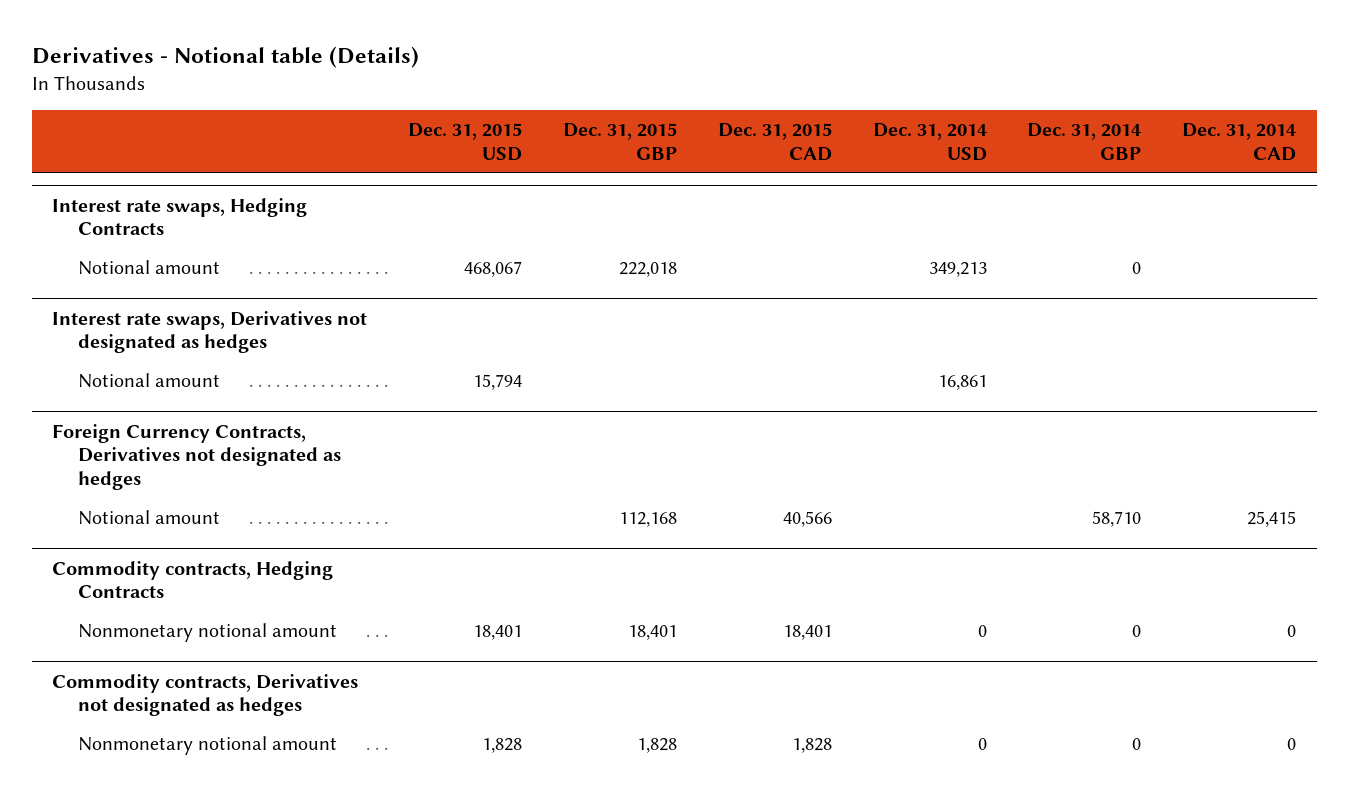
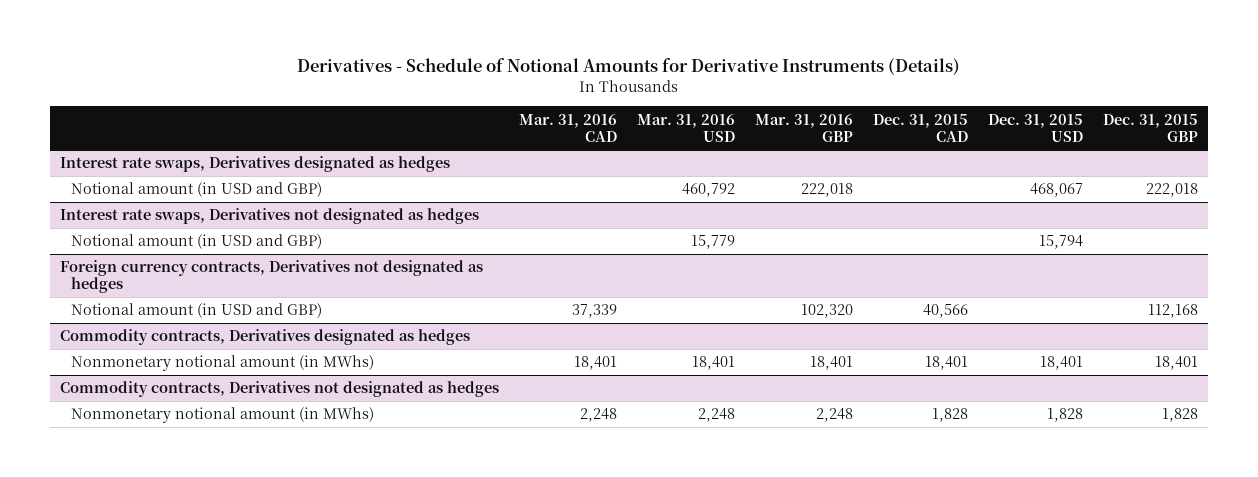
[31,45,419,68] Derivatives - Notional table (Details) -> [296,58,960,76] Derivatives - Schedule of Notional Amounts for Derivative Instruments (Details)
[872,123,987,161] Dec. 31, 2014 USD -> none
[1027,123,1142,160] Dec. 31, 2014 GBP -> none
[1182,123,1297,161] Dec. 31, 2014 CAD -> none
none -> [518,113,617,142] Mar. 31, 2016 CAD
none -> [636,113,735,142] Mar. 31, 2016 USD
none -> [754,113,853,142] Mar. 31, 2016 GBP
[52,197,308,236] Interest rate swaps, Hedging Contracts -> none
none -> [59,156,450,173] Interest rate swaps, Derivatives designated as hedges
[78,259,221,275] Notional amount -> [71,182,323,198] Notional amount (in USD and GBP)
[52,560,334,599] Commodity contracts, Hedging Contracts -> none
[78,372,221,388] Notional amount -> [71,234,323,250] Notional amount (in USD and GBP)
[52,423,342,490] Foreign Currency Contracts, Derivatives not designated as hedges -> [59,260,483,294] Foreign currency contracts, Derivatives not designated as hedges
[78,509,221,525] Notional amount -> [71,303,323,319] Notional amount (in USD and GBP)
none -> [59,329,470,346] Commodity contracts, Derivatives designated as hedges
[78,622,338,642] Nonmonetary notional amount -> [71,355,375,372] Nonmonetary notional amount (in MWhs)
[78,735,338,755] Nonmonetary notional amount -> [71,407,375,424] Nonmonetary notional amount (in MWhs)

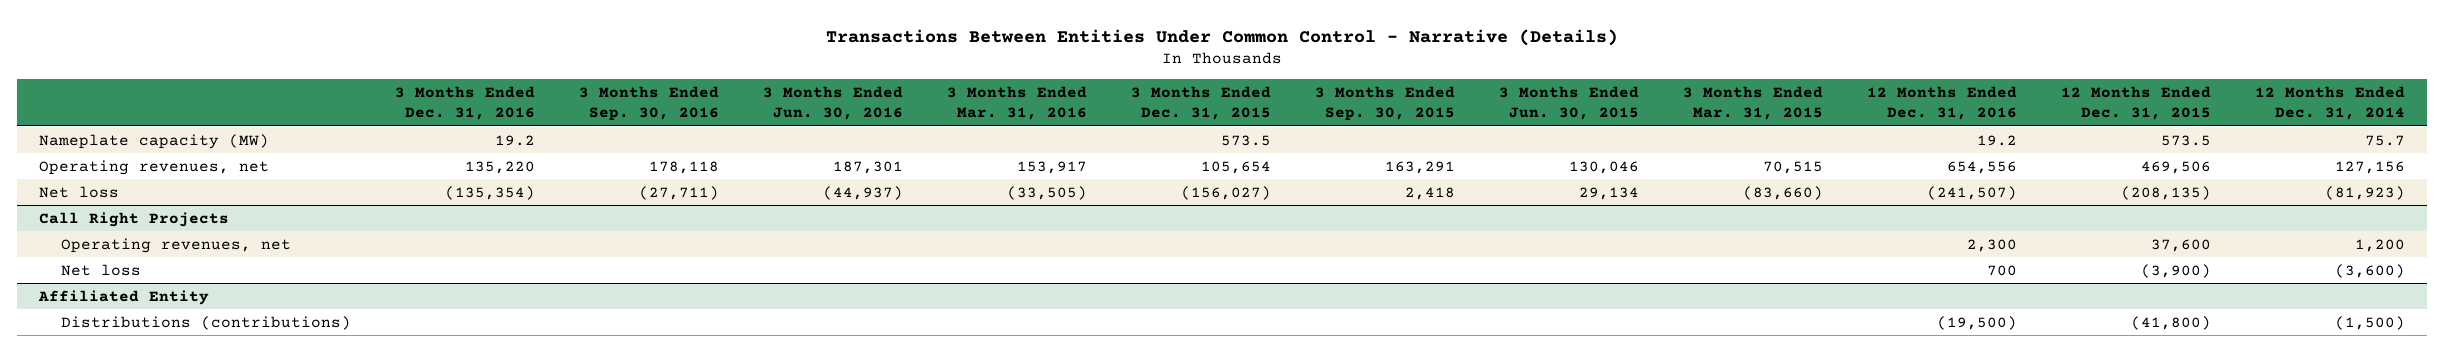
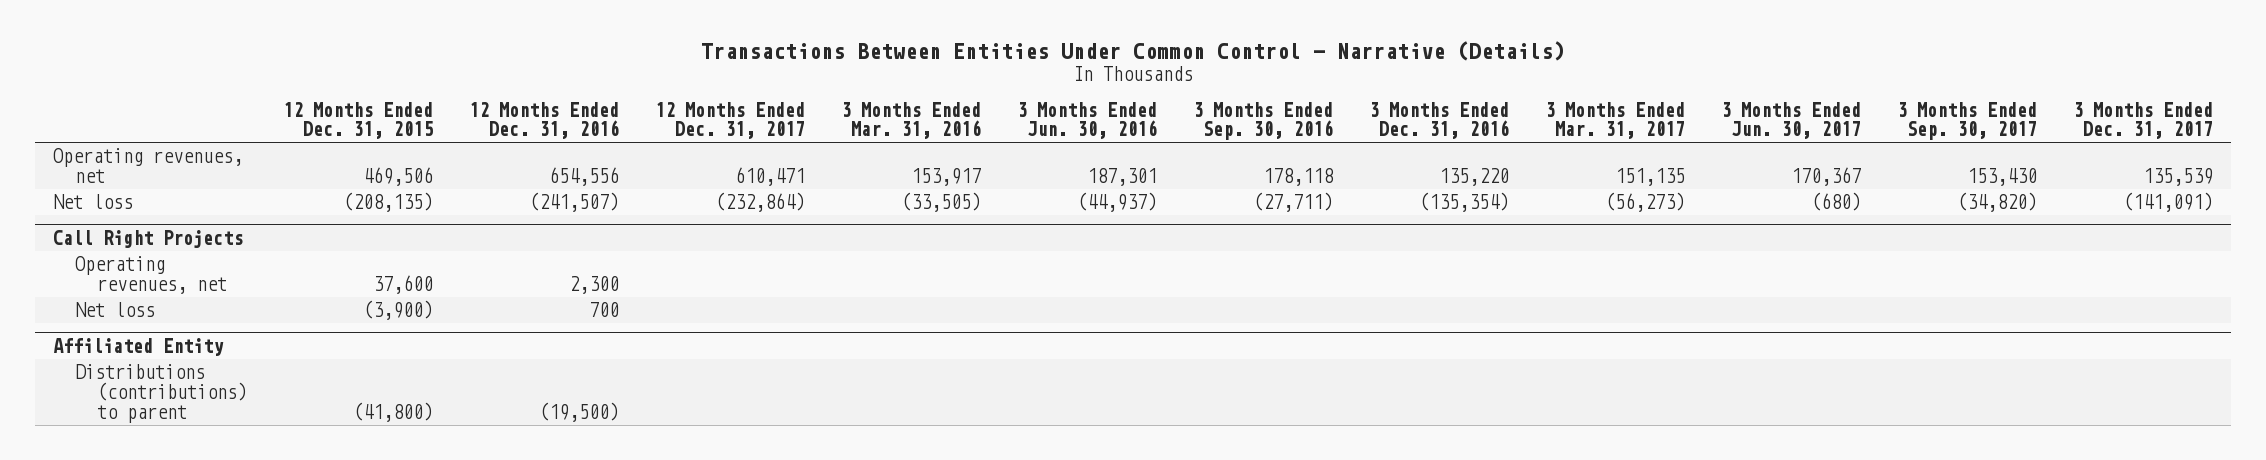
[1131,85,1272,121] 3 Months Ended Dec. 31, 2015 -> none
[1315,85,1456,122] 3 Months Ended Sep. 30, 2015 -> none
[1499,85,1640,121] 3 Months Ended Jun. 30, 2015 -> none
[1683,85,1824,121] 3 Months Ended Mar. 31, 2015 -> none
[2255,85,2406,121] 12 Months Ended Dec. 31, 2014 -> none
none -> [654,101,805,140] 12 Months Ended Dec. 31, 2017
none -> [1544,101,1685,140] 3 Months Ended Mar. 31, 2017
none -> [1720,101,1861,140] 3 Months Ended Jun. 30, 2017
none -> [1896,101,2037,141] 3 Months Ended Sep. 30, 2017
none -> [2072,101,2213,140] 3 Months Ended Dec. 31, 2017
[38,133,269,149] Nameplate capacity (MW) -> none
[61,315,352,330] Distributions (contributions) -> [74,364,247,424] Distributions (contributions) to parent

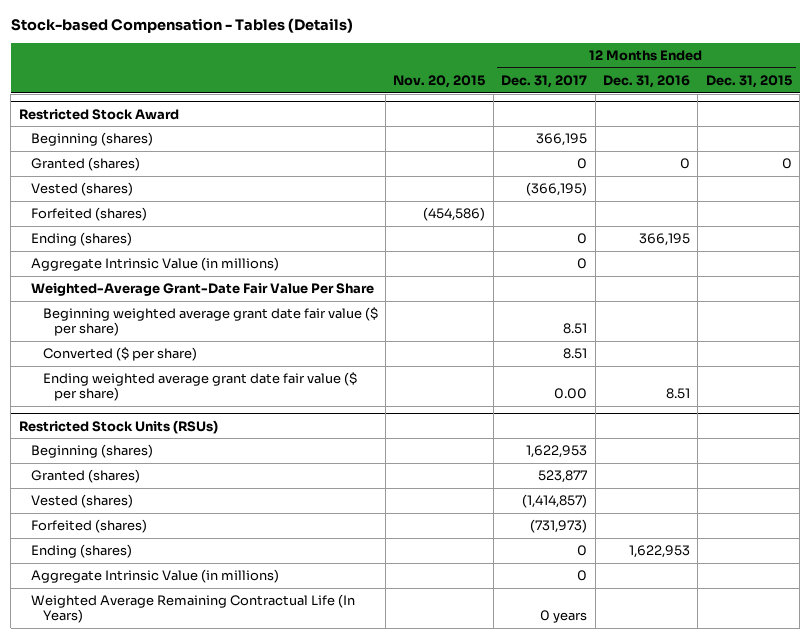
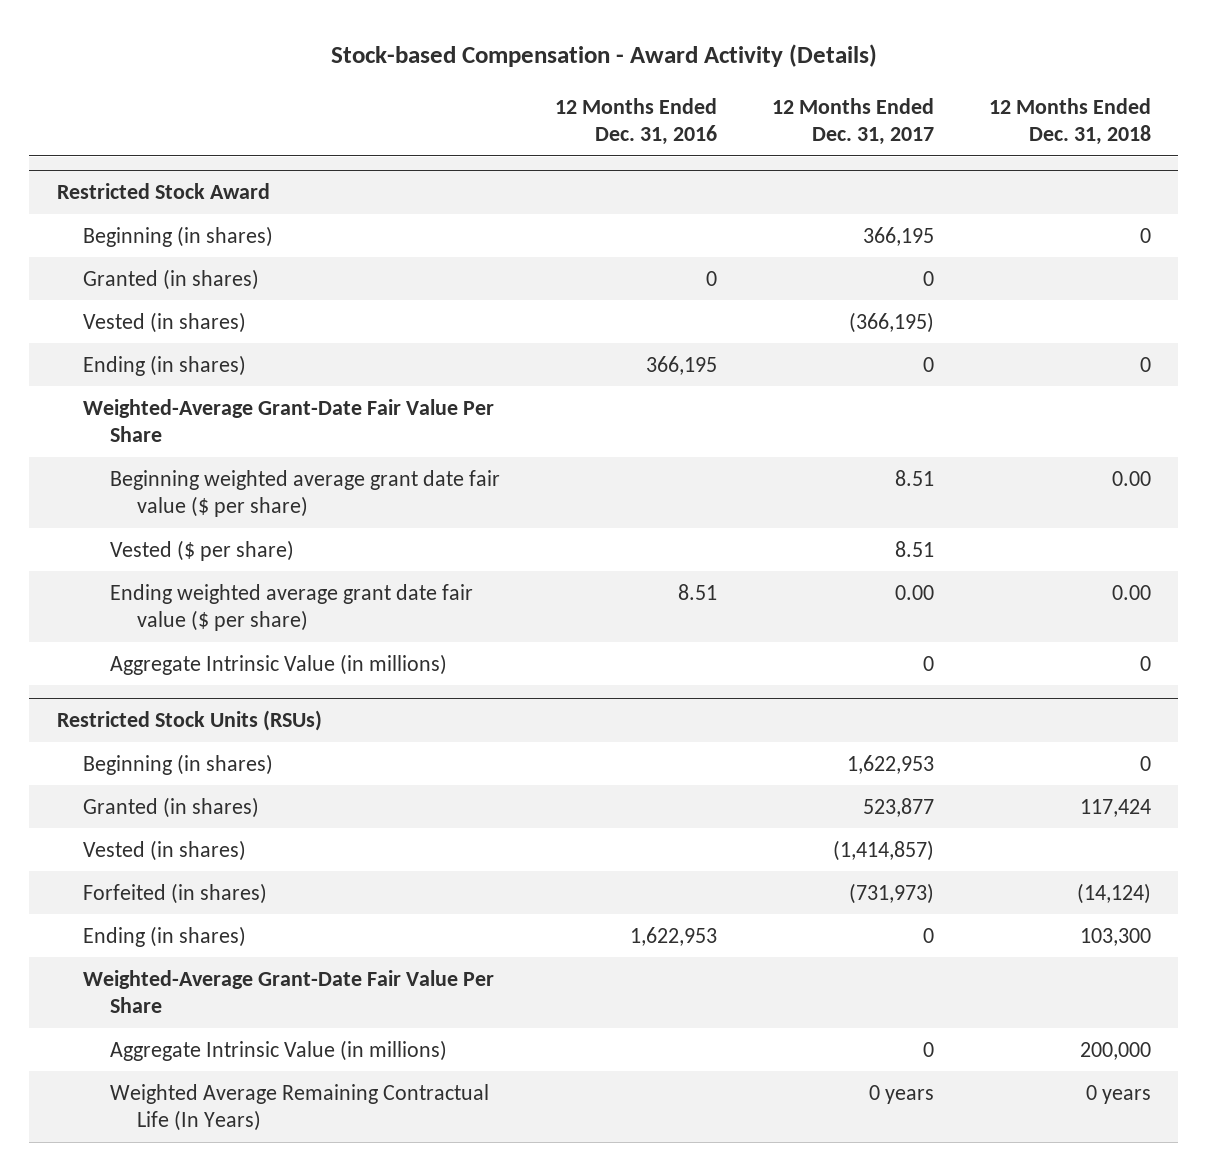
[10,18,353,34] Stock-based Compensation - Tables (Details) -> [330,44,877,68] Stock-based Compensation - Award Activity (Details)
[393,74,486,88] Nov. 20, 2015 -> none
[705,74,792,88] Dec. 31, 2015 -> none
none -> [988,97,1151,146] 12 Months Ended Dec. 31, 2018
[30,207,147,222] Forfeited (shares) -> none
[30,132,153,147] Beginning (shares) -> [83,225,274,247] Beginning (in shares)
[30,157,140,172] Granted (shares) -> [83,268,260,290] Granted (in shares)
[30,182,133,197] Vested (shares) -> [83,311,247,333] Vested (in shares)
[30,232,132,247] Ending (shares) -> [83,354,247,376] Ending (in shares)
[42,347,197,362] Converted ($ per share) -> [110,539,295,561] Vested ($ per share)
[30,257,279,272] Aggregate Intrinsic Value (in millions) -> [110,653,448,675] Aggregate Intrinsic Value (in millions)
[30,444,153,459] Beginning (shares) -> [83,753,274,775] Beginning (in shares)
[30,469,140,484] Granted (shares) -> [83,796,260,818] Granted (in shares)
[30,494,133,509] Vested (shares) -> [83,839,247,861] Vested (in shares)
[30,519,147,534] Forfeited (shares) -> [83,882,268,904] Forfeited (in shares)
[30,544,132,559] Ending (shares) -> [83,925,247,947] Ending (in shares)
none -> [83,969,495,1014] Weighted-Average Grant-Date Fair Value Per Share

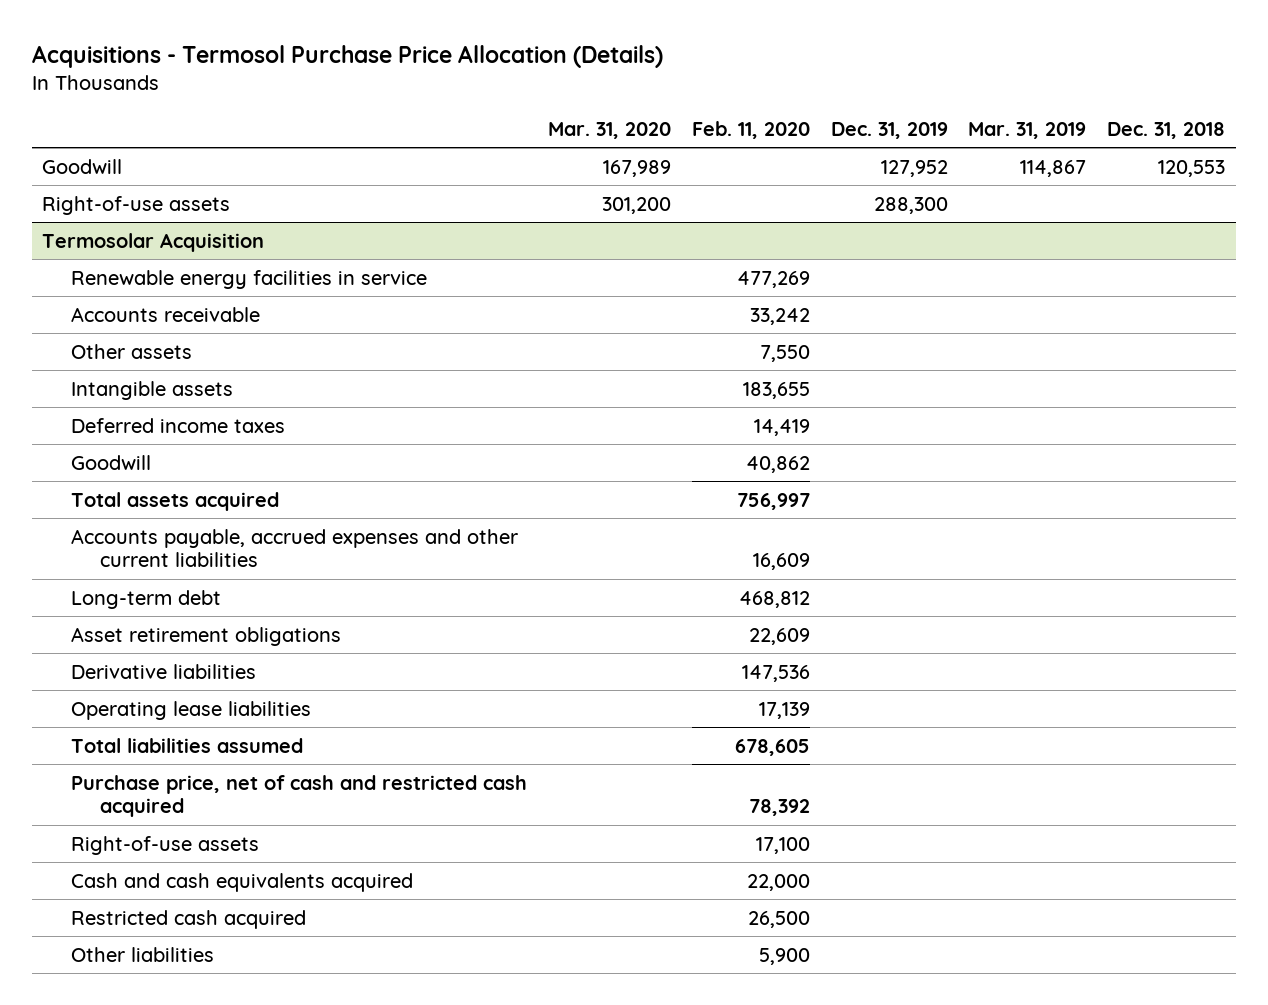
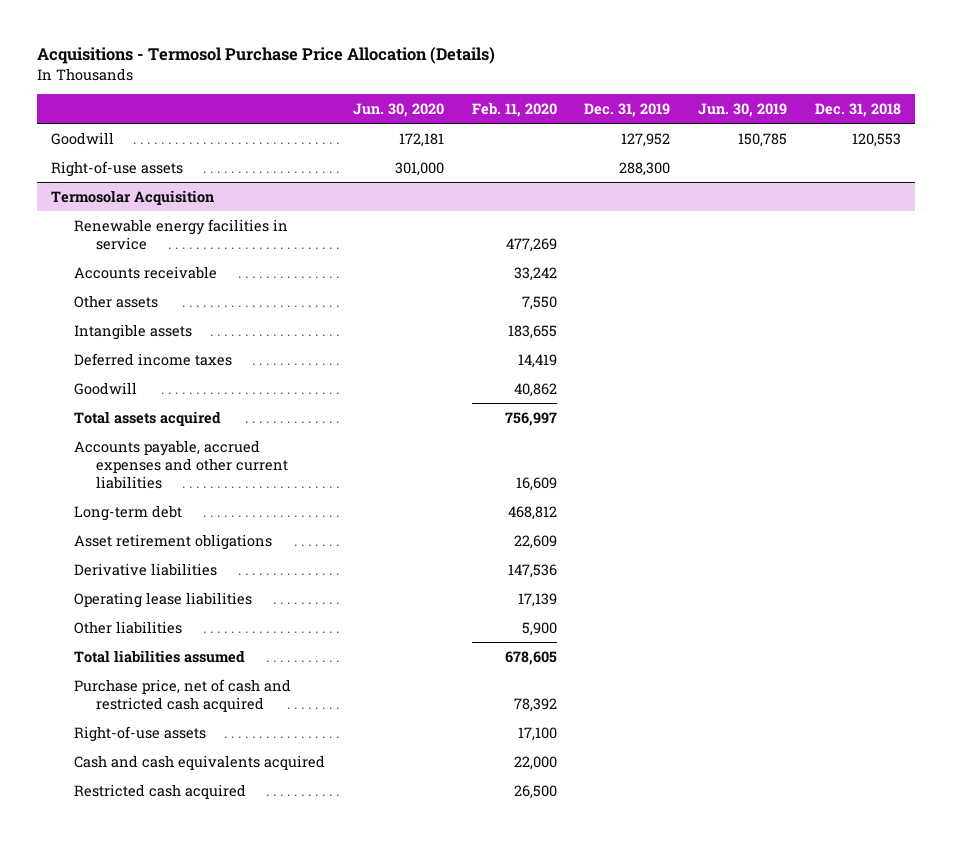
[547,121,671,139] Mar. 31, 2020 -> none
[968,121,1087,139] Mar. 31, 2019 -> none
none -> [352,102,444,117] Jun. 30, 2020
none -> [698,102,788,117] Jun. 30, 2019
[71,946,215,962] Other liabilities -> [73,620,182,634] Other liabilities

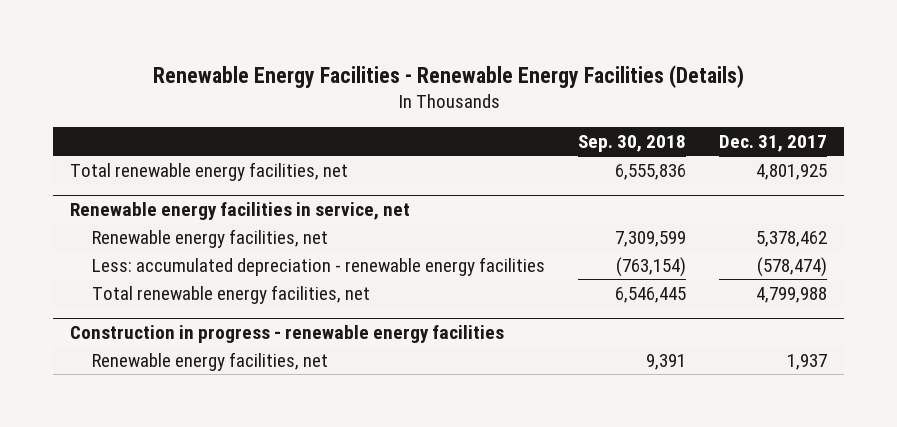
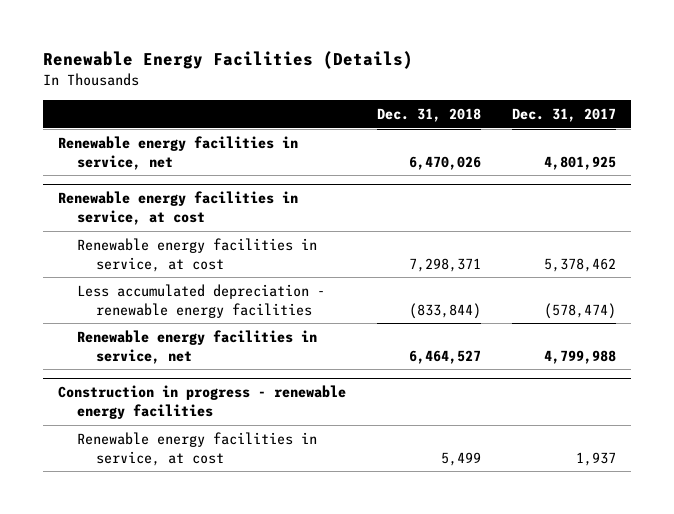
[152,64,744,88] Renewable Energy Facilities - Renewable Energy Facilities (Details) -> [42,51,413,70] Renewable Energy Facilities (Details)
[578,134,687,152] Sep. 30, 2018 -> none
none -> [376,107,481,122] Dec. 31, 2018
[69,161,348,181] Total renewable energy facilities, net -> [58,136,299,170] Renewable energy facilities in service, net
[69,201,410,220] Renewable energy facilities in service, net -> [58,191,299,225] Renewable energy facilities in service, at cost
[92,228,329,248] Renewable energy facilities, net -> [77,238,318,272] Renewable energy facilities in service, at cost
[92,256,546,276] Less: accumulated depreciation - renewable energy facilities -> [77,284,326,318] Less accumulated depreciation - renewable energy facilities
[92,284,371,304] Total renewable energy facilities, net -> [77,330,318,364] Renewable energy facilities in service, net
[92,351,329,371] Renewable energy facilities, net -> [77,432,318,466] Renewable energy facilities in service, at cost

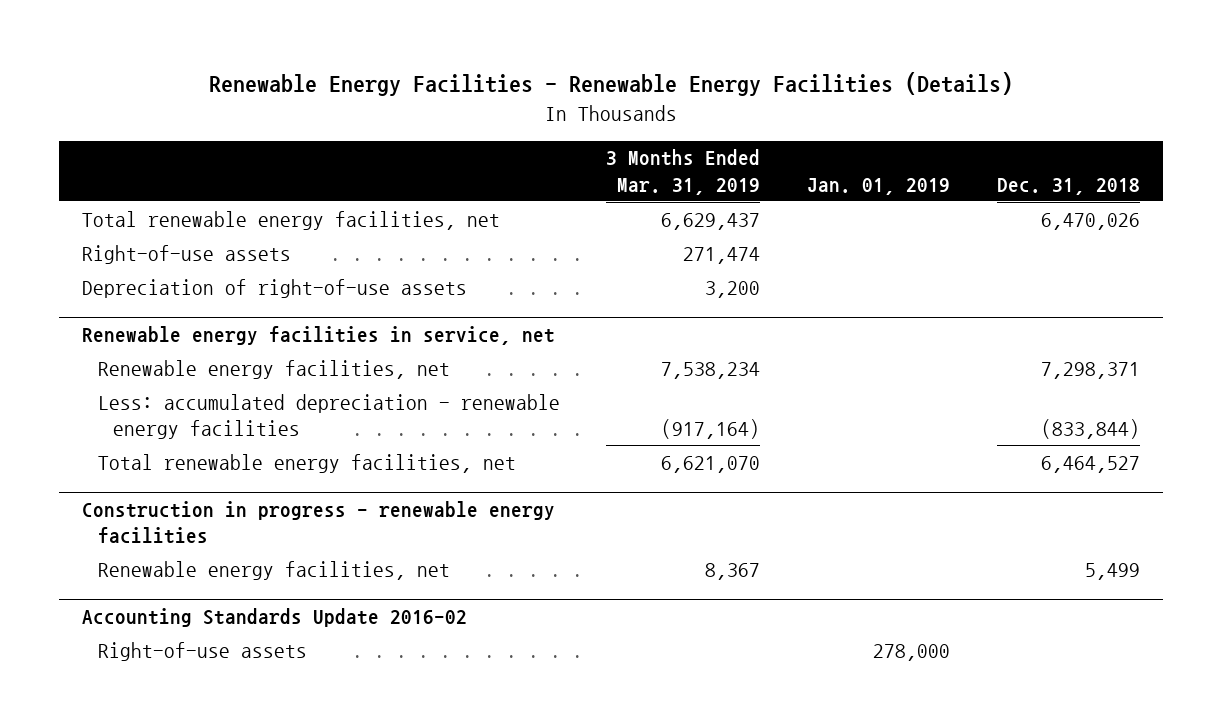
[42,51,413,70] Renewable Energy Facilities (Details) -> [209,72,1014,97] Renewable Energy Facilities - Renewable Energy Facilities (Details)
[511,107,616,122] Dec. 31, 2017 -> none
none -> [606,149,761,195] 3 Months Ended Mar. 31, 2019
none -> [807,177,951,195] Jan. 01, 2019
[58,136,299,170] Renewable energy facilities in service, net -> [81,210,500,230] Total renewable energy facilities, net
none -> [81,244,291,264] Right-of-use assets
none -> [81,278,467,298] Depreciation of right-of-use assets
[58,191,299,225] Renewable energy facilities in service, at cost -> [81,325,555,345] Renewable energy facilities in service, net
[77,238,318,272] Renewable energy facilities in service, at cost -> [97,359,450,379] Renewable energy facilities, net
[77,284,326,318] Less accumulated depreciation - renewable energy facilities -> [97,393,560,440] Less: accumulated depreciation - renewable energy facilities
[77,330,318,364] Renewable energy facilities in service, net -> [97,453,516,473] Total renewable energy facilities, net
[77,432,318,466] Renewable energy facilities in service, at cost -> [97,560,450,580] Renewable energy facilities, net
none -> [81,607,467,627] Accounting Standards Update 2016-02
none -> [97,641,307,661] Right-of-use assets

